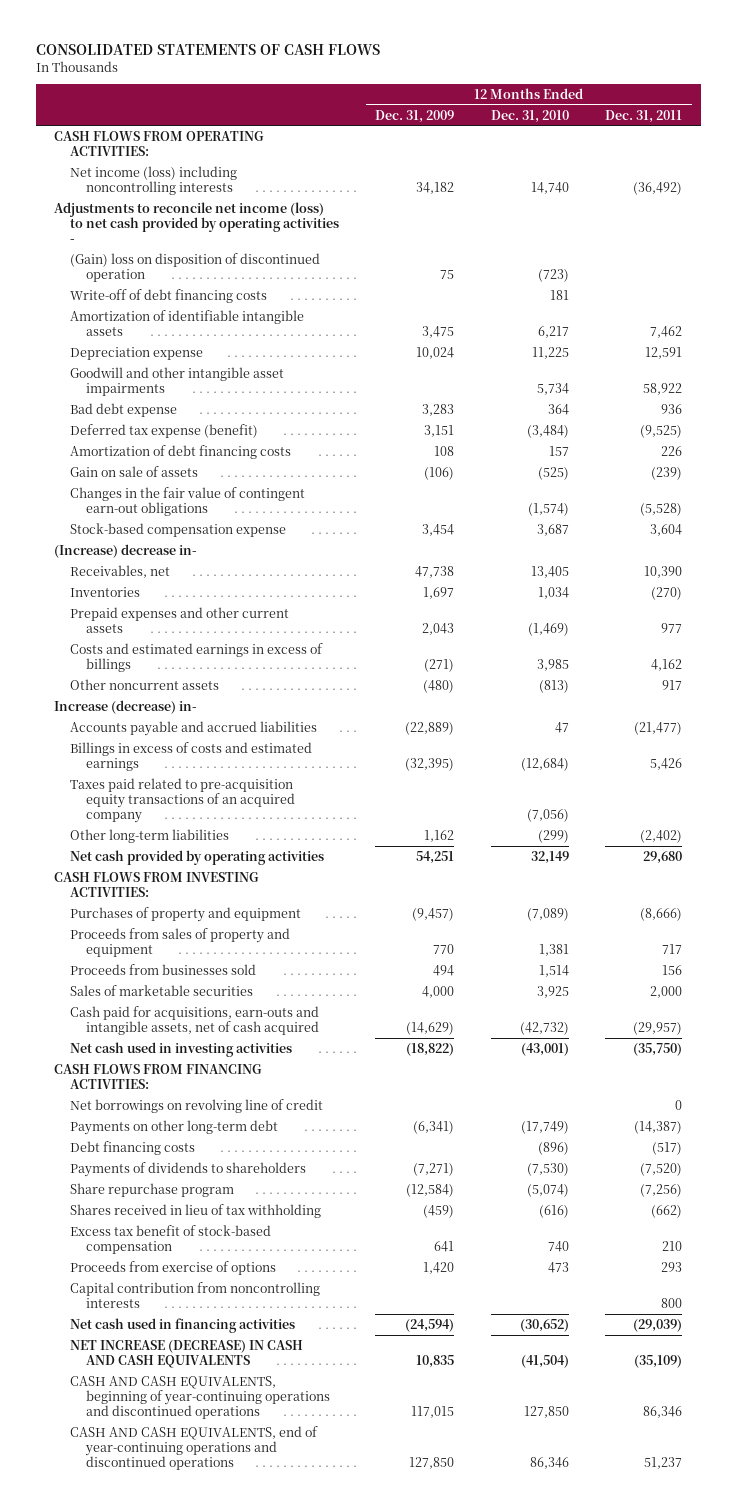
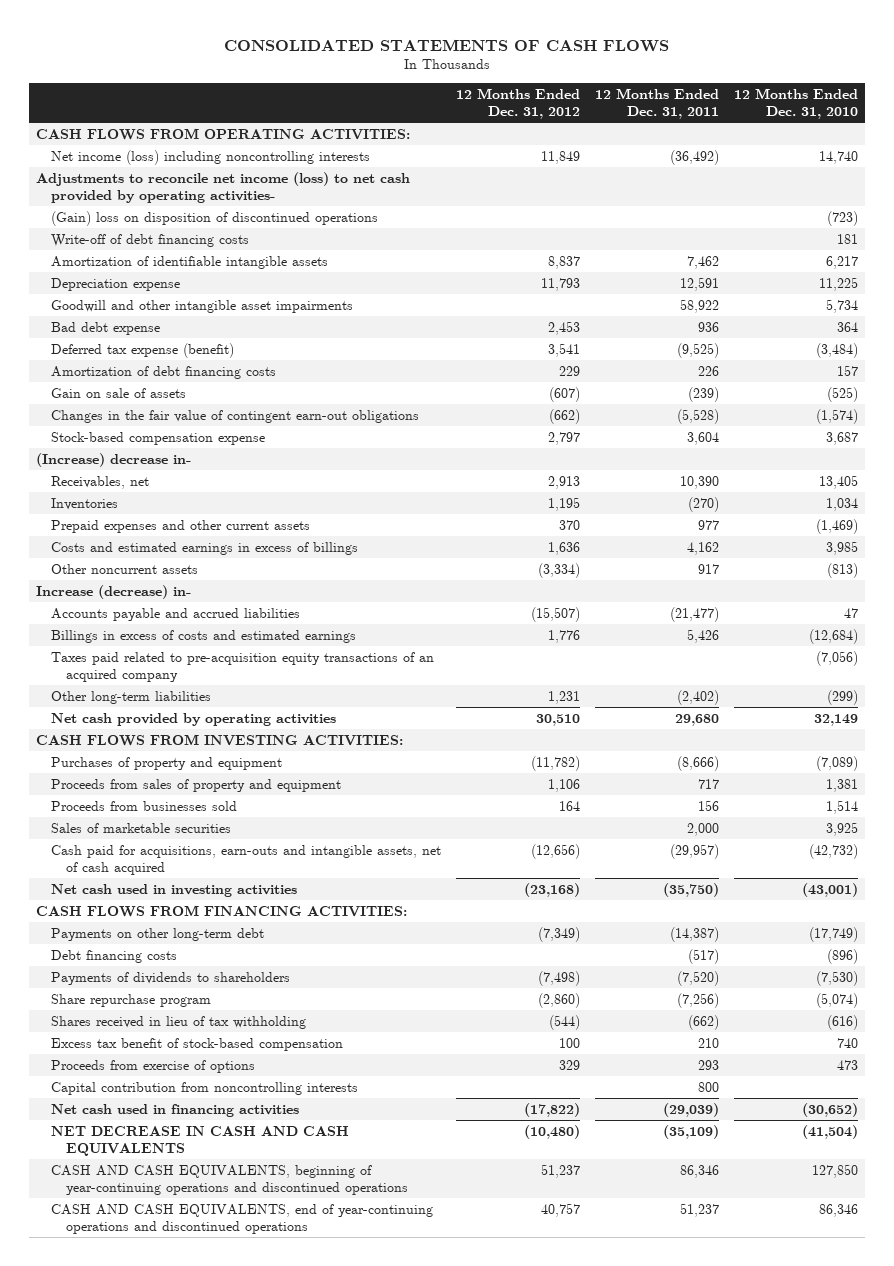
[375,109,455,123] Dec. 31, 2009 -> none
none -> [456,87,581,120] 12 Months Ended Dec. 31, 2012
[54,201,339,243] Adjustments to reconcile net income (loss) to net cash provided by operating activities - -> [36,171,411,204] Adjustments to reconcile net income (loss) to net cash provided by operating activities-
[69,252,320,282] (Gain) loss on disposition of discontinued operation -> [51,210,379,226] (Gain) loss on disposition of discontinued operations
[69,1098,323,1113] Net borrowings on revolving line of credit -> none
[69,1339,303,1368] NET INCREASE (DECREASE) IN CASH AND CASH EQUIVALENTS -> [51,1125,350,1157] NET DECREASE IN CASH AND CASH EQUIVALENTS

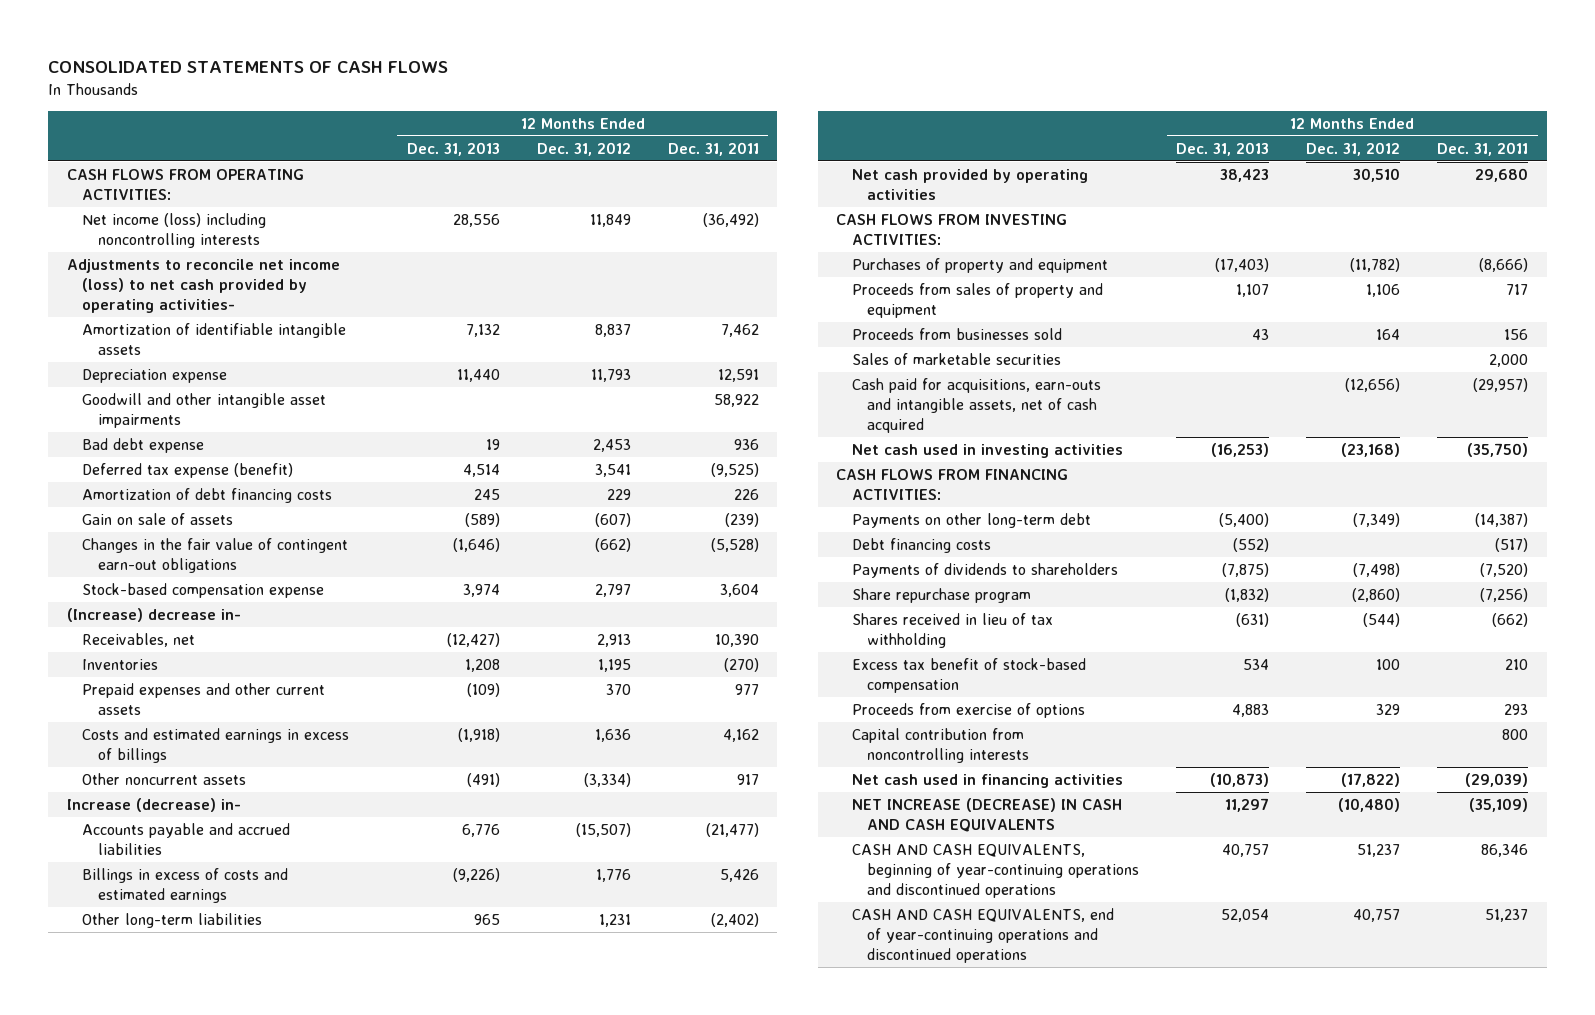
[733,87,858,120] 12 Months Ended Dec. 31, 2010 -> none
none -> [406,141,500,156] Dec. 31, 2013
[51,210,379,226] (Gain) loss on disposition of discontinued operations -> none
[51,233,250,247] Write-off of debt financing costs -> none
[51,651,435,683] Taxes paid related to pre-acquisition equity transactions of an acquired company -> none
[51,1125,350,1157] NET DECREASE IN CASH AND CASH EQUIVALENTS -> [851,797,1122,832] NET INCREASE (DECREASE) IN CASH AND CASH EQUIVALENTS

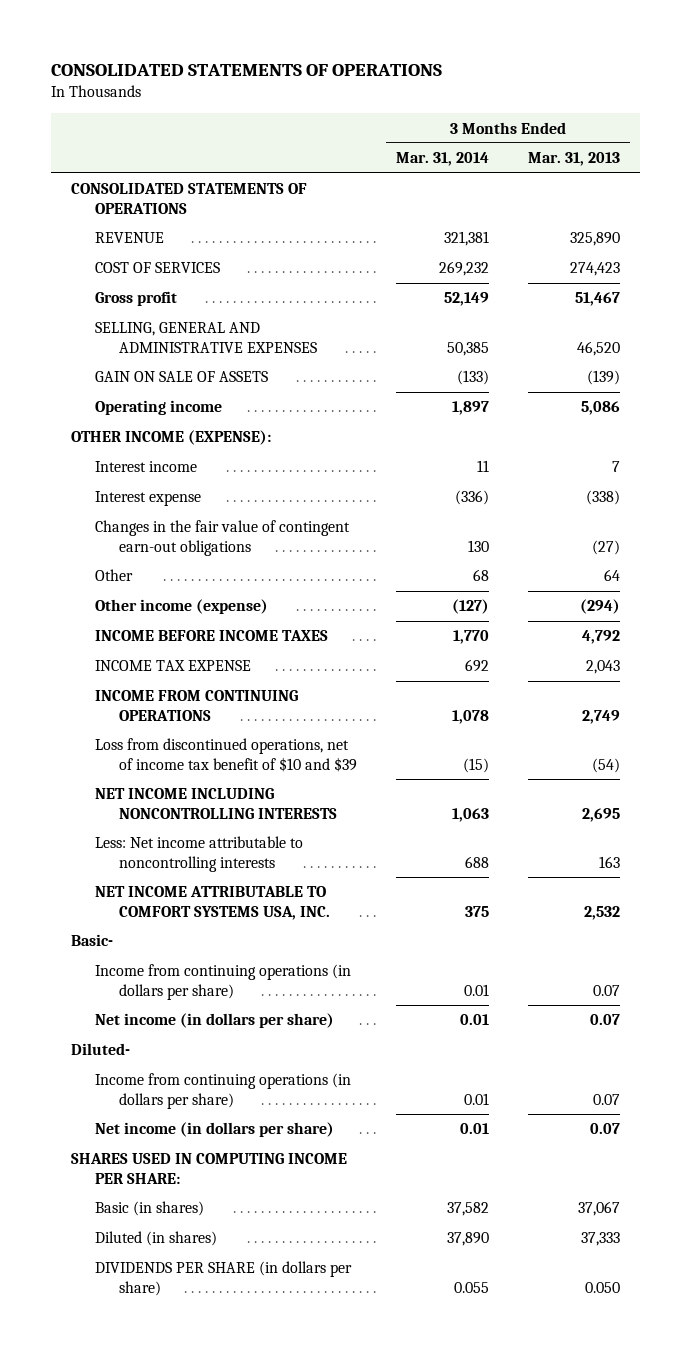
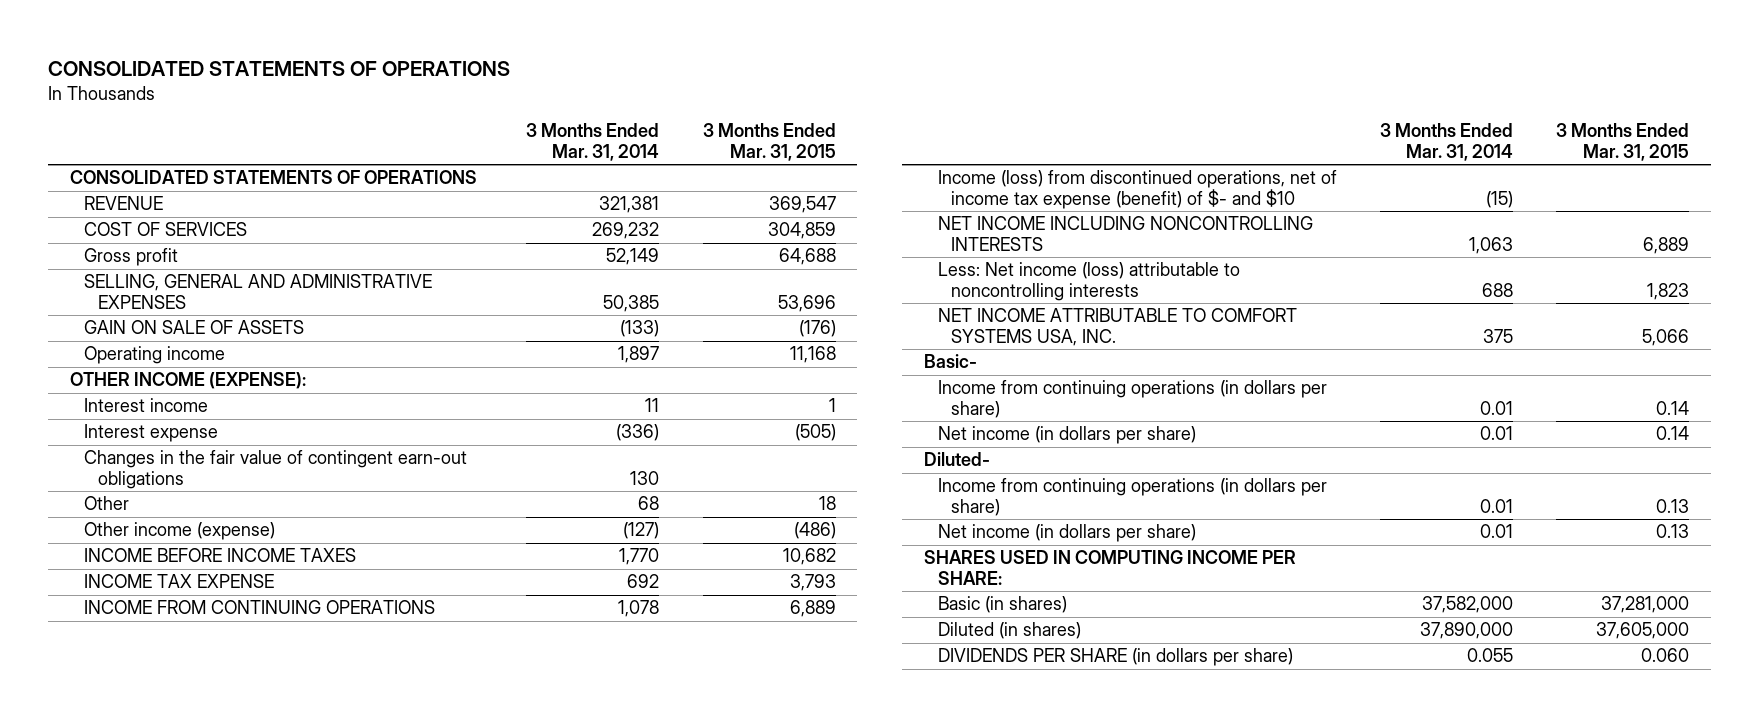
[528,152,621,167] Mar. 31, 2013 -> none
none -> [702,123,836,161] 3 Months Ended Mar. 31, 2015
[94,738,357,772] Loss from discontinued operations, net of income tax benefit of $10 and $39 -> [937,170,1337,209] Income (loss) from discontinued operations, net of income tax expense (benefit) of $- and $10
[94,836,303,872] Less: Net income attributable to noncontrolling interests -> [937,262,1240,301] Less: Net income (loss) attributable to noncontrolling interests
[447,1202,490,1217] 37,582 -> [1421,596,1513,614] 37,582,000
[447,1232,490,1247] 37,890 -> [1419,622,1513,640] 37,890,000

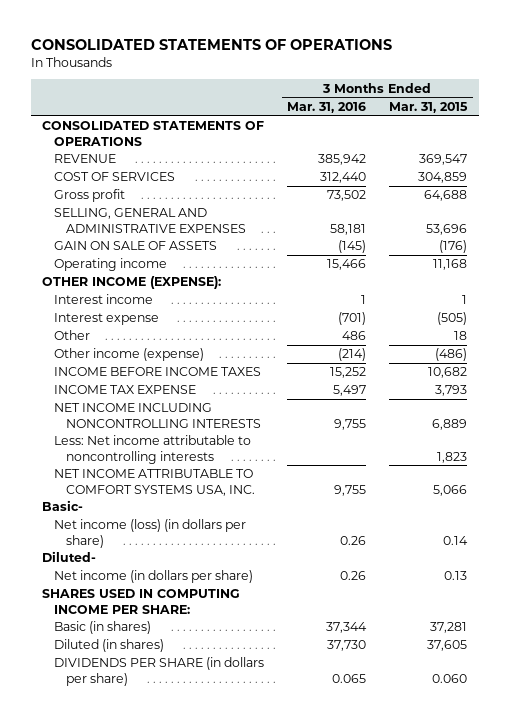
[526,123,660,161] 3 Months Ended Mar. 31, 2014 -> none
none -> [287,102,367,114] Mar. 31, 2016
[83,450,467,489] Changes in the fair value of contingent earn-out obligations -> none
[83,600,435,615] INCOME FROM CONTINUING OPERATIONS -> none
[937,170,1337,209] Income (loss) from discontinued operations, net of income tax expense (benefit) of $- and $10 -> none
[937,262,1240,301] Less: Net income (loss) attributable to noncontrolling interests -> [54,435,252,464] Less: Net income attributable to noncontrolling interests
[937,380,1327,418] Income from continuing operations (in dollars per share) -> none
[937,426,1196,445] Net income (in dollars per share) -> [54,519,247,548] Net income (loss) (in dollars per share)
[937,478,1327,516] Income from continuing operations (in dollars per share) -> none
[1601,596,1690,614] 37,281,000 -> [430,622,468,634] 37,281
[1596,622,1690,640] 37,605,000 -> [427,640,468,652] 37,605

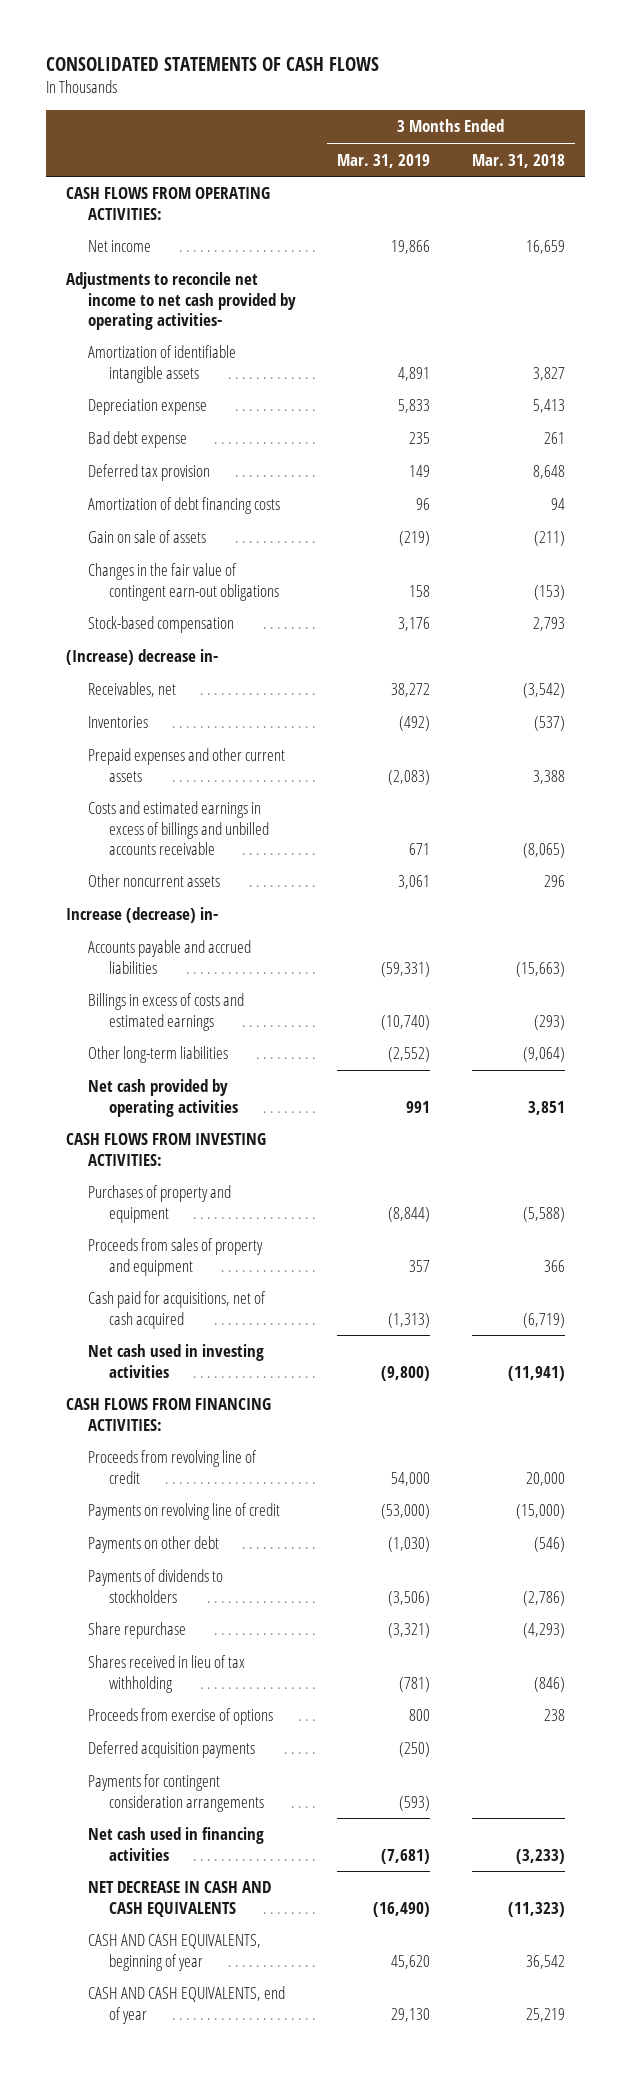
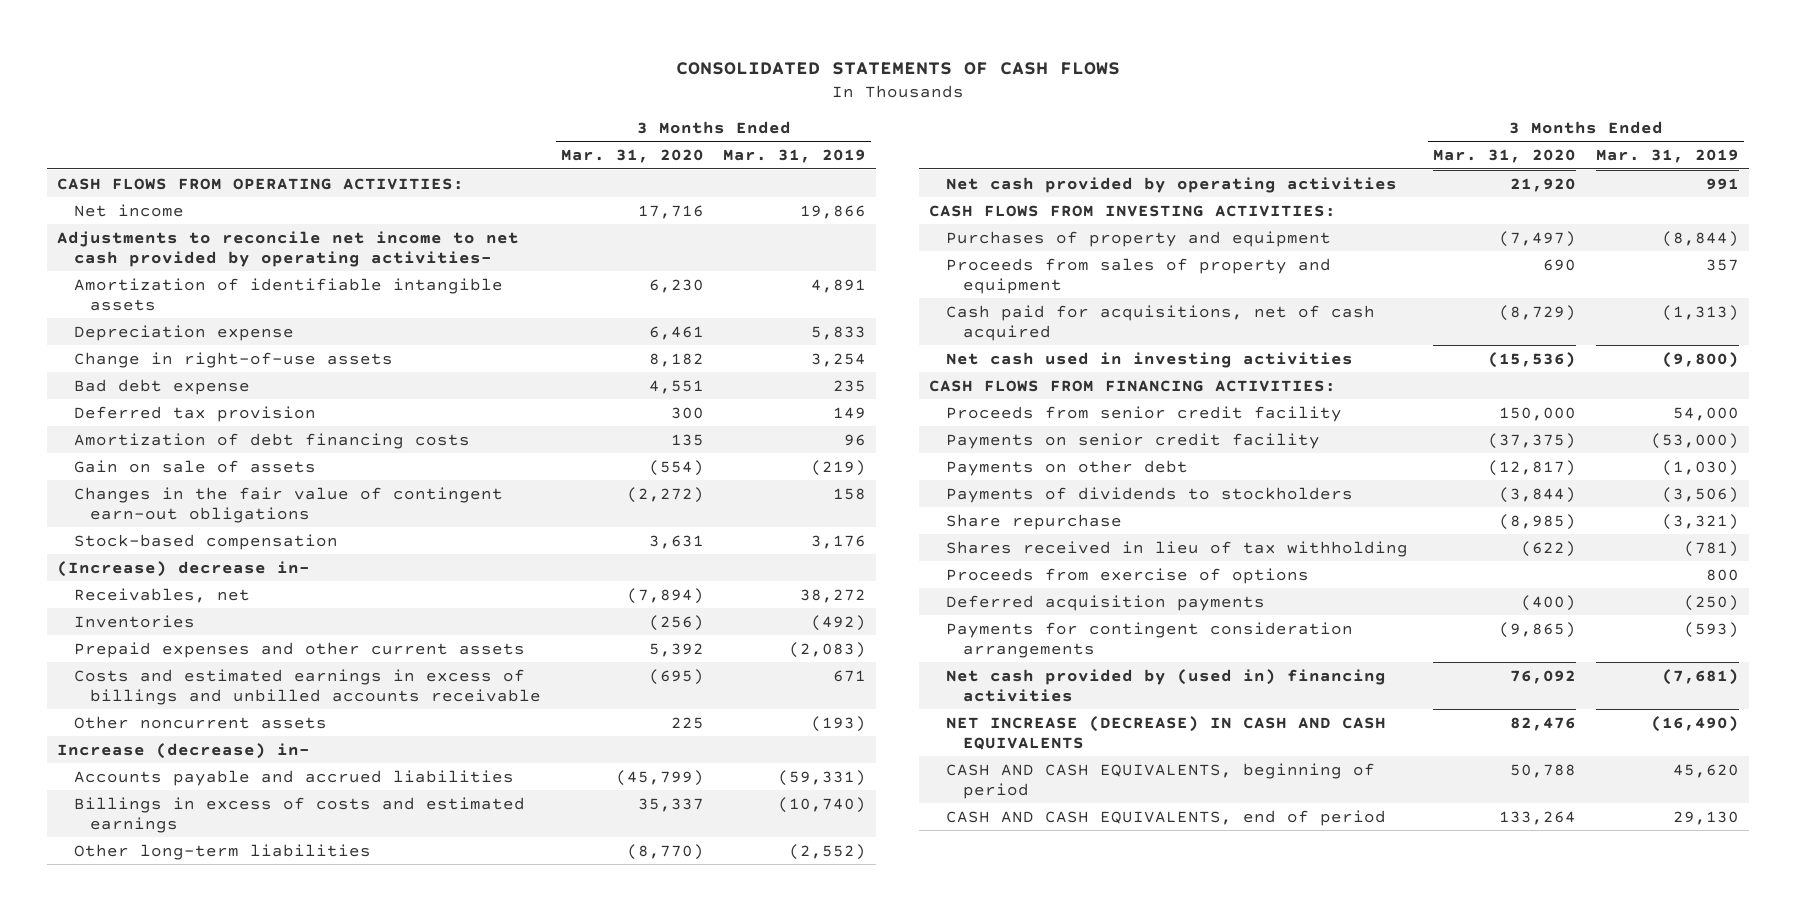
[471,153,565,168] Mar. 31, 2018 -> none
none -> [560,149,704,164] Mar. 31, 2020
none -> [73,351,393,368] Change in right-of-use assets
[398,875,431,890] 3,061 -> [811,715,867,732] (193)
[87,1450,257,1484] Proceeds from revolving line of credit -> none
[87,1503,280,1521] Payments on revolving line of credit -> none
none -> [945,405,1342,422] Proceeds from senior credit facility
none -> [945,432,1320,449] Payments on senior credit facility
[87,1827,264,1861] Net cash used in financing activities -> [945,668,1386,702] Net cash provided by (used in) financing activities
[87,1881,271,1917] NET DECREASE IN CASH AND CASH EQUIVALENTS -> [945,715,1386,750] NET INCREASE (DECREASE) IN CASH AND CASH EQUIVALENTS
[87,1934,261,1971] CASH AND CASH EQUIVALENTS, beginning of year -> [945,762,1375,799] CASH AND CASH EQUIVALENTS, beginning of period
[87,1986,285,2024] CASH AND CASH EQUIVALENTS, end of year -> [945,809,1386,826] CASH AND CASH EQUIVALENTS, end of period

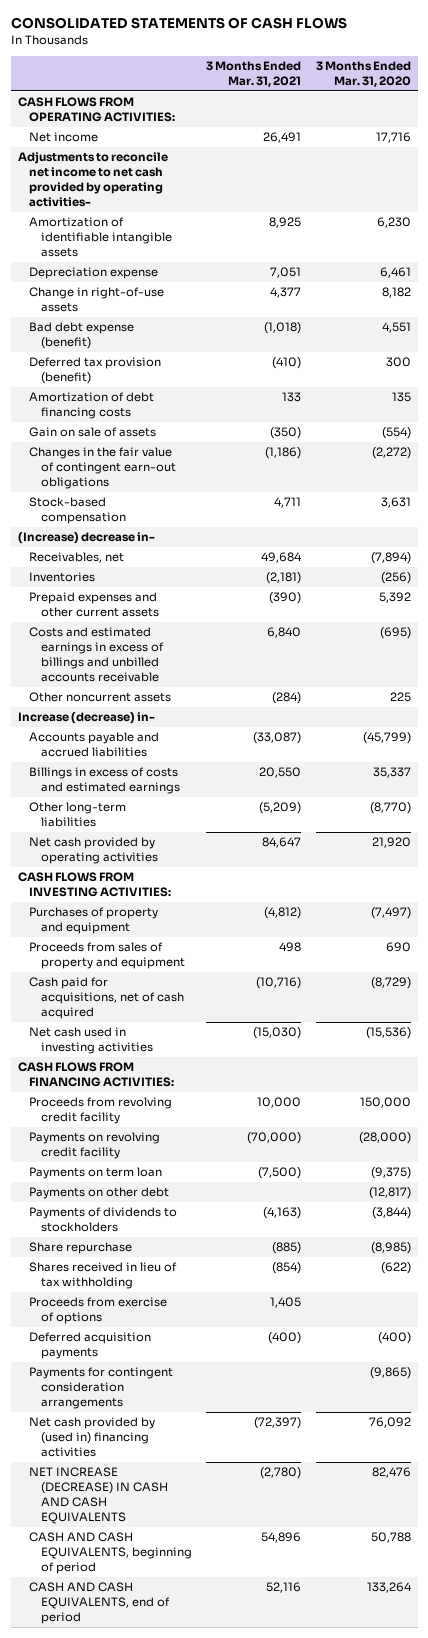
[723,149,867,164] Mar. 31, 2019 -> none
none -> [206,61,302,87] 3 Months Ended Mar. 31, 2021
[73,378,250,395] Bad debt expense -> [29,322,135,350] Bad debt expense (benefit)
[73,405,316,422] Deferred tax provision -> [29,357,162,385] Deferred tax provision (benefit)
[945,405,1342,422] Proceeds from senior credit facility -> [29,1097,173,1125] Proceeds from revolving credit facility
none -> [29,1132,161,1160] Payments on revolving credit facility
[945,432,1320,449] Payments on senior credit facility -> [29,1167,163,1180] Payments on term loan
[1488,432,1577,449] (37,375) -> [370,1167,411,1180] (9,375)

